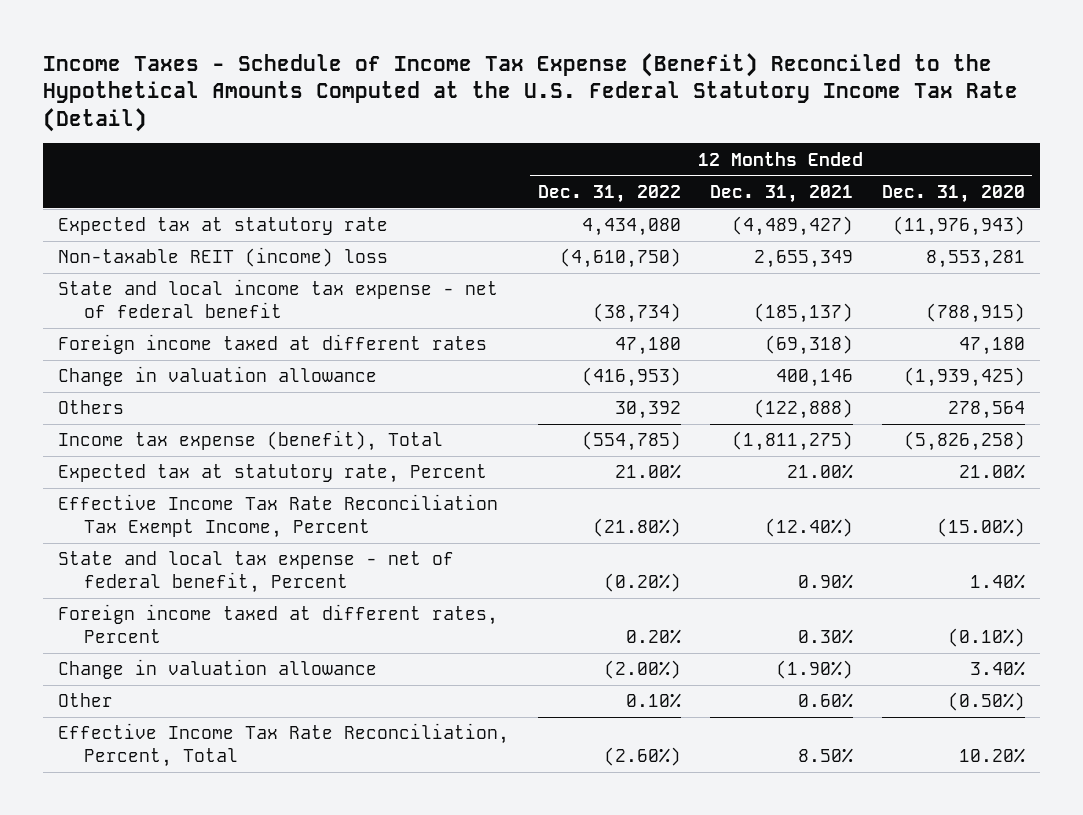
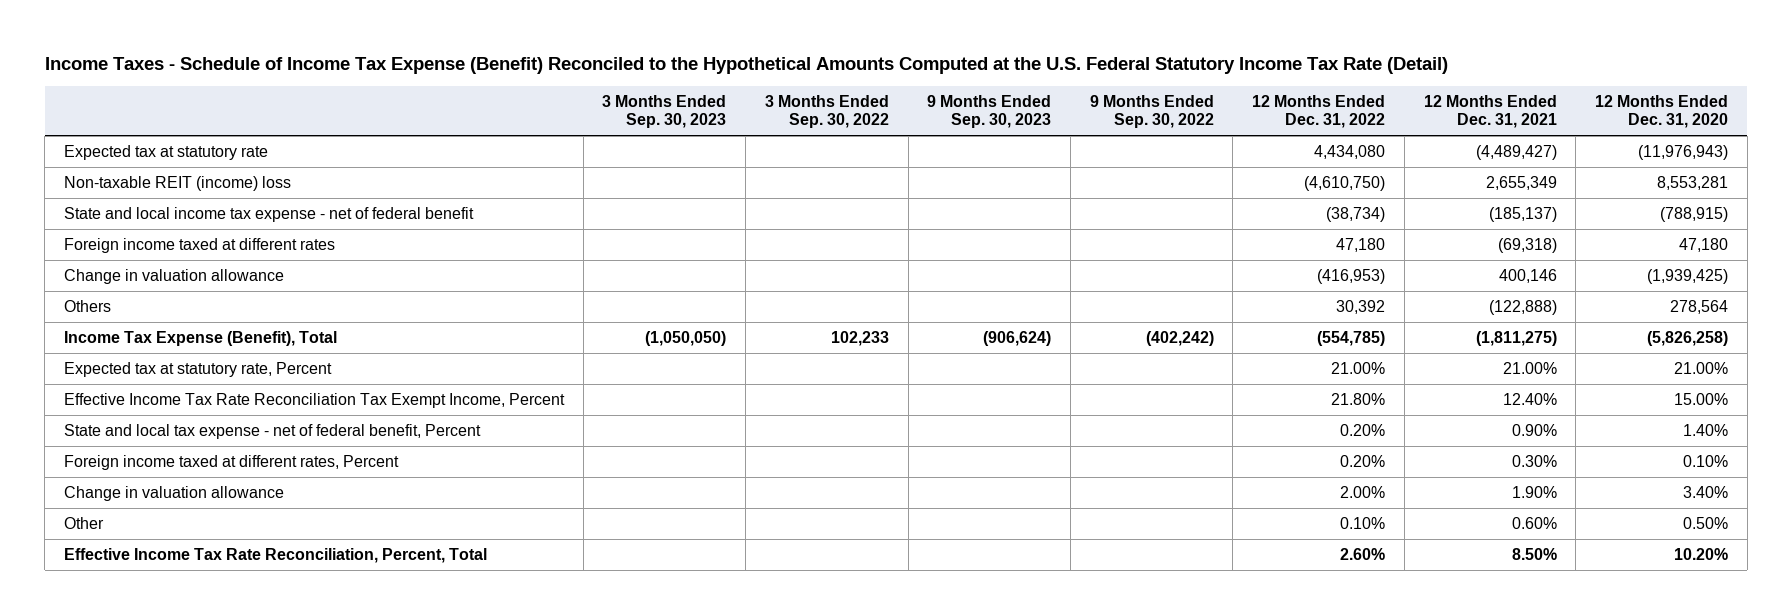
none -> [602,94,727,129] 3 Months Ended Sep. 30, 2023
none -> [764,94,889,129] 3 Months Ended Sep. 30, 2022
none -> [927,94,1052,129] 9 Months Ended Sep. 30, 2023
none -> [1089,94,1214,129] 9 Months Ended Sep. 30, 2022
[57,430,443,452] Income tax expense (benefit), Total -> [64,331,338,347] Income Tax Expense (Benefit), Total
[592,517,681,537] (21.80%) -> [1331,393,1386,406] 21.80%
[764,517,853,537] (12.40%) -> [1502,393,1557,406] 12.40%
[937,517,1026,537] (15.00%) -> [1674,393,1729,406] 15.00%
[603,572,681,592] (0.20%) -> [1340,424,1386,437] 0.20%
[948,627,1026,647] (0.10%) -> [1683,455,1729,468] 0.10%
[603,660,681,680] (2.00%) -> [1340,486,1386,499] 2.00%
[775,660,853,680] (1.90%) -> [1511,486,1557,499] 1.90%
[948,692,1026,712] (0.50%) -> [1683,517,1729,530] 0.50%
[603,746,681,766] (2.60%) -> [1340,548,1386,561] 2.60%

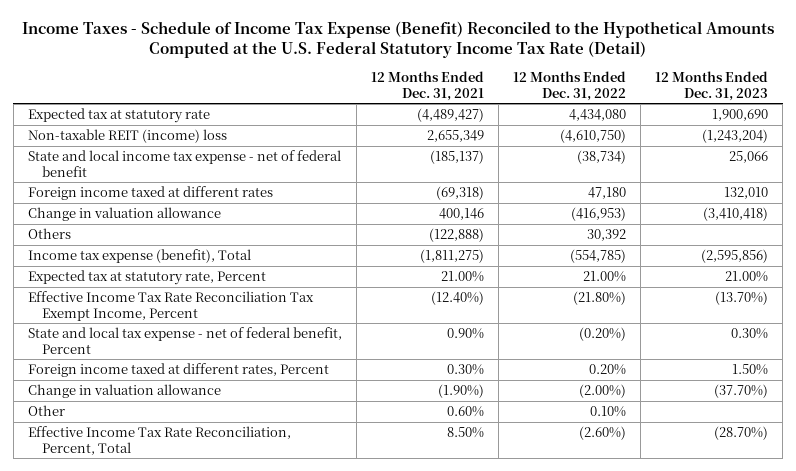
[602,94,727,129] 3 Months Ended Sep. 30, 2023 -> none
[764,94,889,129] 3 Months Ended Sep. 30, 2022 -> none
[927,94,1052,129] 9 Months Ended Sep. 30, 2023 -> none
[1089,94,1214,129] 9 Months Ended Sep. 30, 2022 -> none
[1595,94,1729,129] 12 Months Ended Dec. 31, 2020 -> none
none -> [655,71,769,101] 12 Months Ended Dec. 31, 2023
[64,331,338,347] Income Tax Expense (Benefit), Total -> [27,249,251,264] Income tax expense (benefit), Total
[1331,393,1386,406] 21.80% -> [573,291,627,306] (21.80%)
[1502,393,1557,406] 12.40% -> [431,291,485,306] (12.40%)
[1340,424,1386,437] 0.20% -> [579,327,627,342] (0.20%)
[1340,486,1386,499] 2.00% -> [579,384,627,399] (2.00%)
[1511,486,1557,499] 1.90% -> [438,384,485,399] (1.90%)
[1340,548,1386,561] 2.60% -> [579,426,627,441] (2.60%)

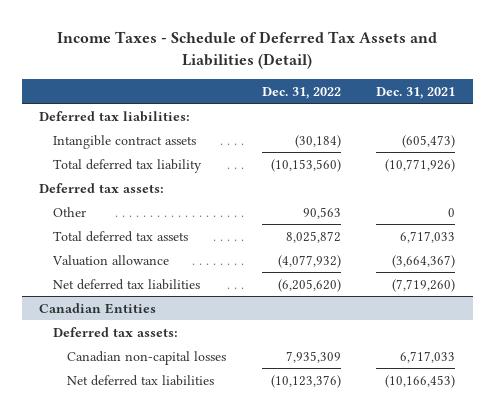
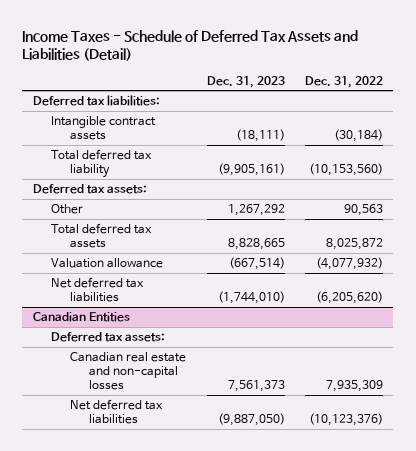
[376,86,456,99] Dec. 31, 2021 -> none
none -> [206,75,285,88] Dec. 31, 2023
[67,350,227,365] Canadian non-capital losses -> [70,352,187,391] Canadian real estate and non-capital losses

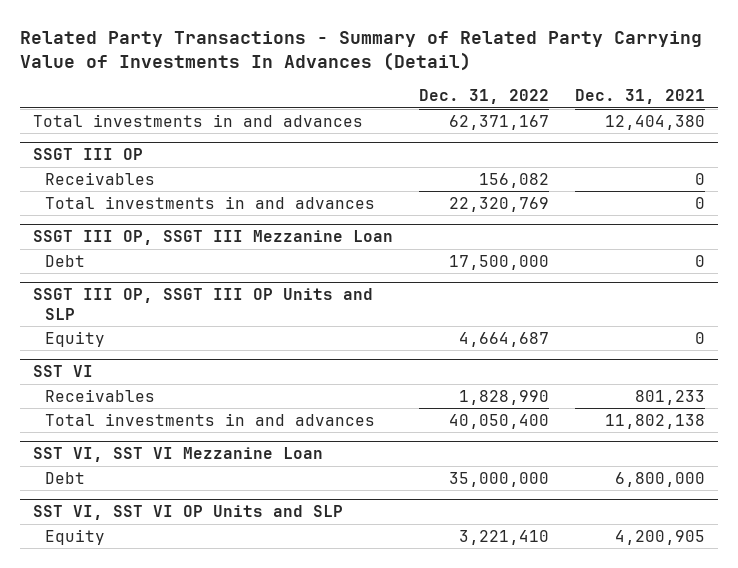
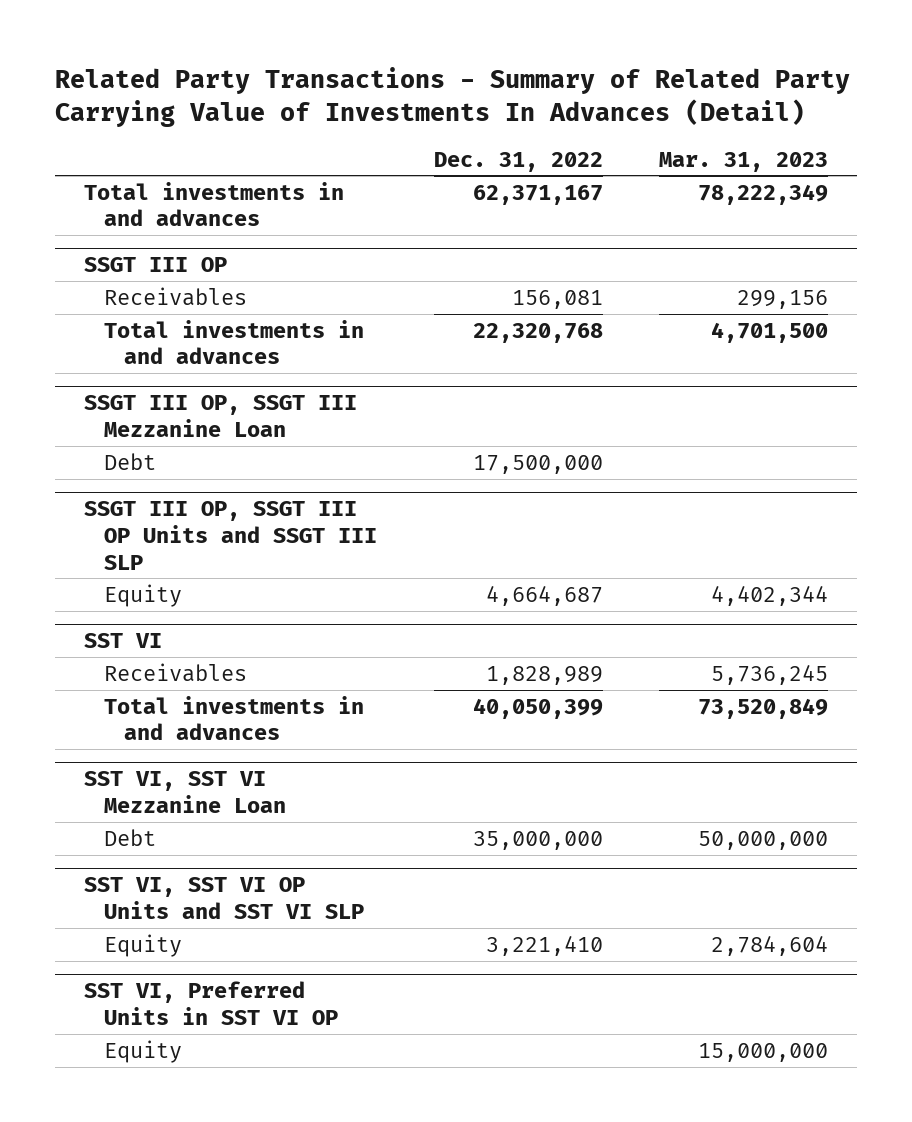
[574,89,705,105] Dec. 31, 2021 -> none
none -> [659,151,829,172] Mar. 31, 2023
[478,172,549,188] 156,082 -> [511,289,603,309] 156,081
[448,196,549,212] 22,320,769 -> [472,322,603,343] 22,320,768
[33,288,374,320] SSGT III OP, SSGT III OP Units and SLP -> [83,501,377,570] SSGT III OP, SSGT III OP Units and SSGT III SLP
[458,389,549,405] 1,828,990 -> [485,665,603,685] 1,828,989
[448,413,549,429] 40,050,400 -> [472,697,603,719] 40,050,399
[33,505,344,521] SST VI, SST VI OP Units and SLP -> [83,877,364,919] SST VI, SST VI OP Units and SST VI SLP
none -> [83,981,338,1025] SST VI, Preferred Units in SST VI OP
none -> [103,1039,182,1063] Equity

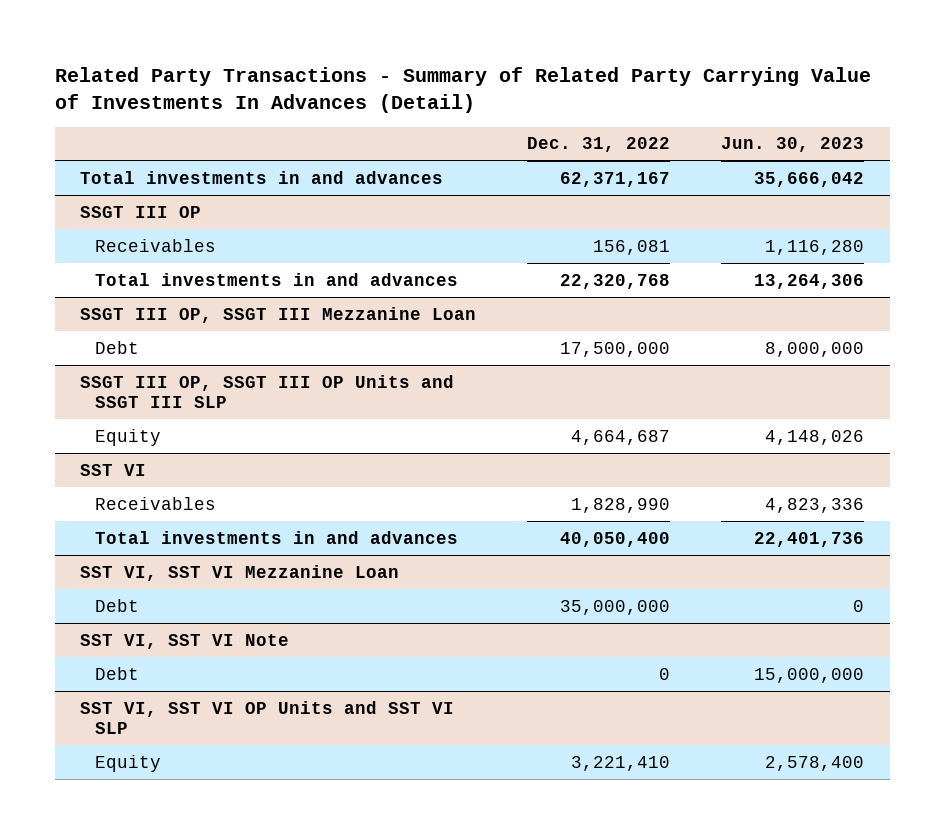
[659,151,829,172] Mar. 31, 2023 -> none
none -> [721,137,865,153] Jun. 30, 2023
[485,665,603,685] 1,828,989 -> [571,497,671,513] 1,828,990
[472,697,603,719] 40,050,399 -> [560,531,671,547] 40,050,400
none -> [80,633,290,649] SST VI, SST VI Note
none -> [95,666,140,680] Debt
[83,981,338,1025] SST VI, Preferred Units in SST VI OP -> none
[103,1039,182,1063] Equity -> none

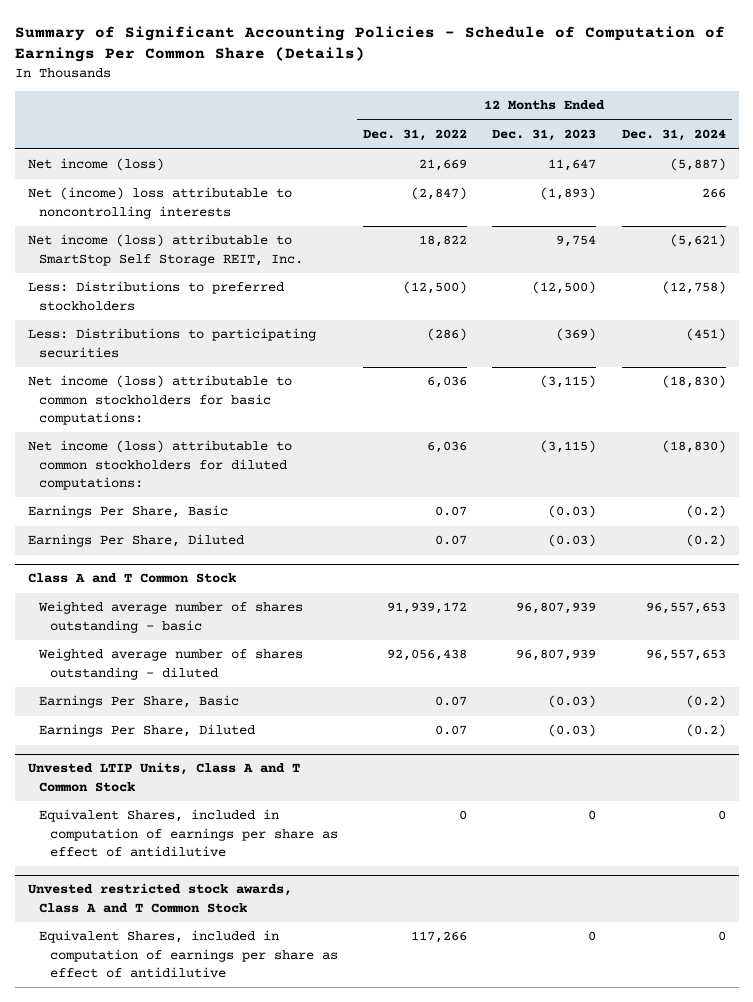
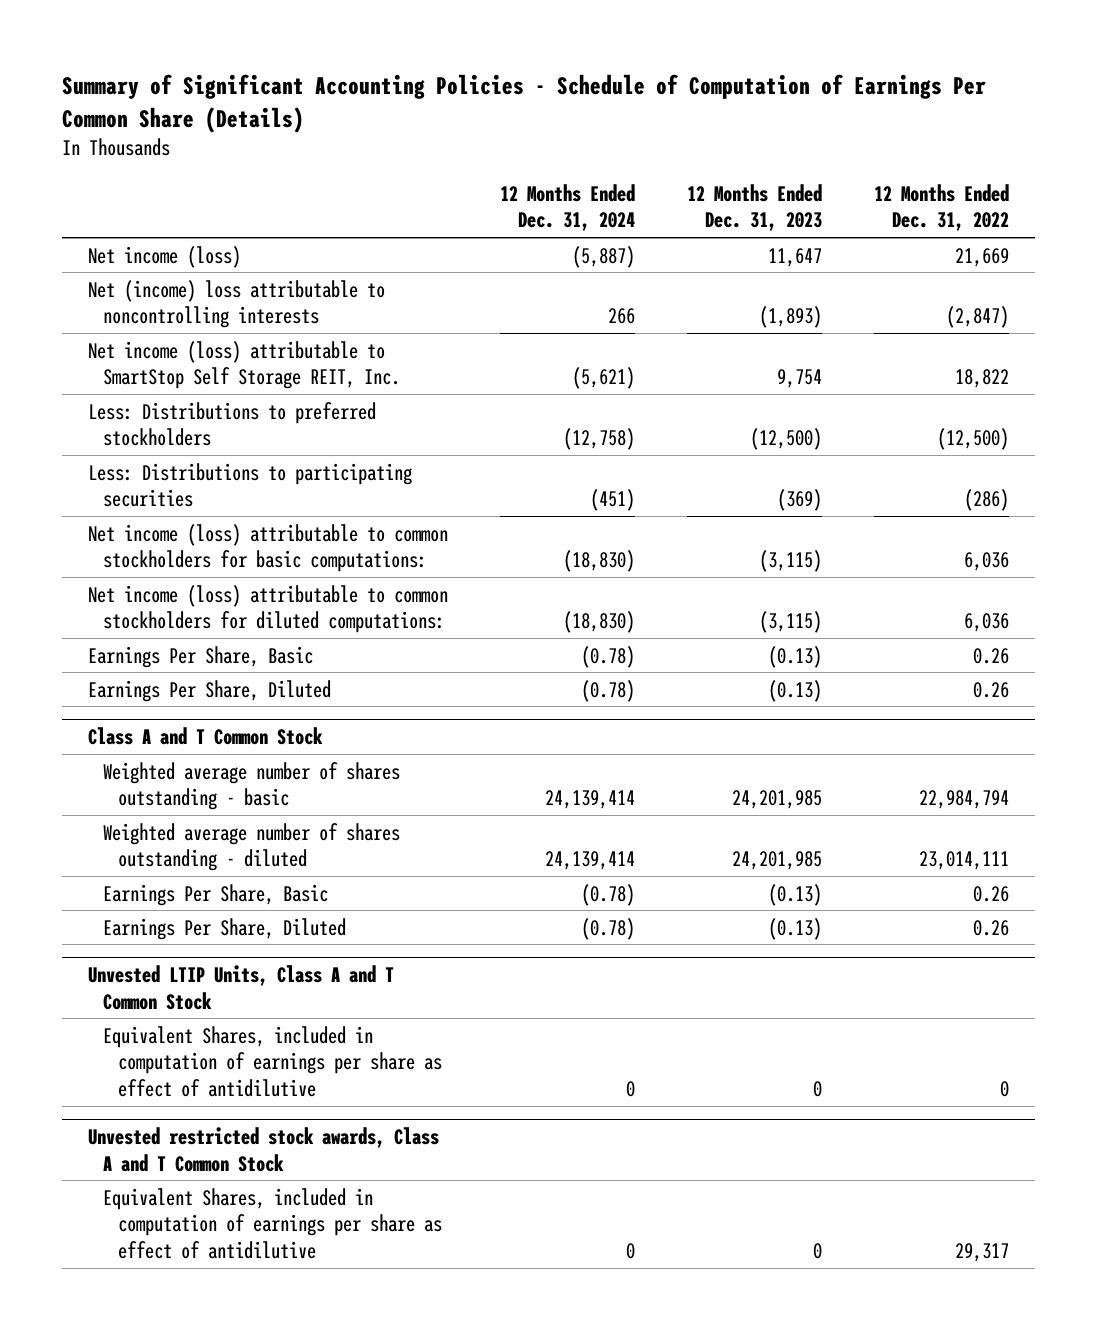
[435,506,468,517] 0.07 -> [972,647,1009,664] 0.26
[548,505,597,519] (0.03) -> [767,645,822,668] (0.13)
[685,505,726,519] (0.2) -> [580,645,635,668] (0.78)
[435,535,468,546] 0.07 -> [972,681,1009,698] 0.26
[548,534,597,548] (0.03) -> [767,679,822,702] (0.13)
[685,534,726,548] (0.2) -> [580,679,635,702] (0.78)
[387,602,468,615] 91,939,172 -> [918,790,1009,810] 22,984,794
[516,602,597,615] 96,807,939 -> [731,790,822,810] 24,201,985
[645,602,726,615] 96,557,653 -> [544,790,635,810] 24,139,414
[387,649,468,662] 92,056,438 -> [918,851,1009,871] 23,014,111
[516,649,597,662] 96,807,939 -> [731,851,822,871] 24,201,985
[645,649,726,662] 96,557,653 -> [544,851,635,871] 24,139,414
[435,696,468,707] 0.07 -> [972,885,1009,902] 0.26
[548,695,597,709] (0.03) -> [767,883,822,906] (0.13)
[685,695,726,709] (0.2) -> [580,883,635,906] (0.78)
[435,725,468,736] 0.07 -> [972,919,1009,936] 0.26
[548,724,597,738] (0.03) -> [767,917,822,940] (0.13)
[685,724,726,738] (0.2) -> [580,917,635,940] (0.78)
[411,931,468,944] 117,266 -> [954,1242,1009,1262] 29,317

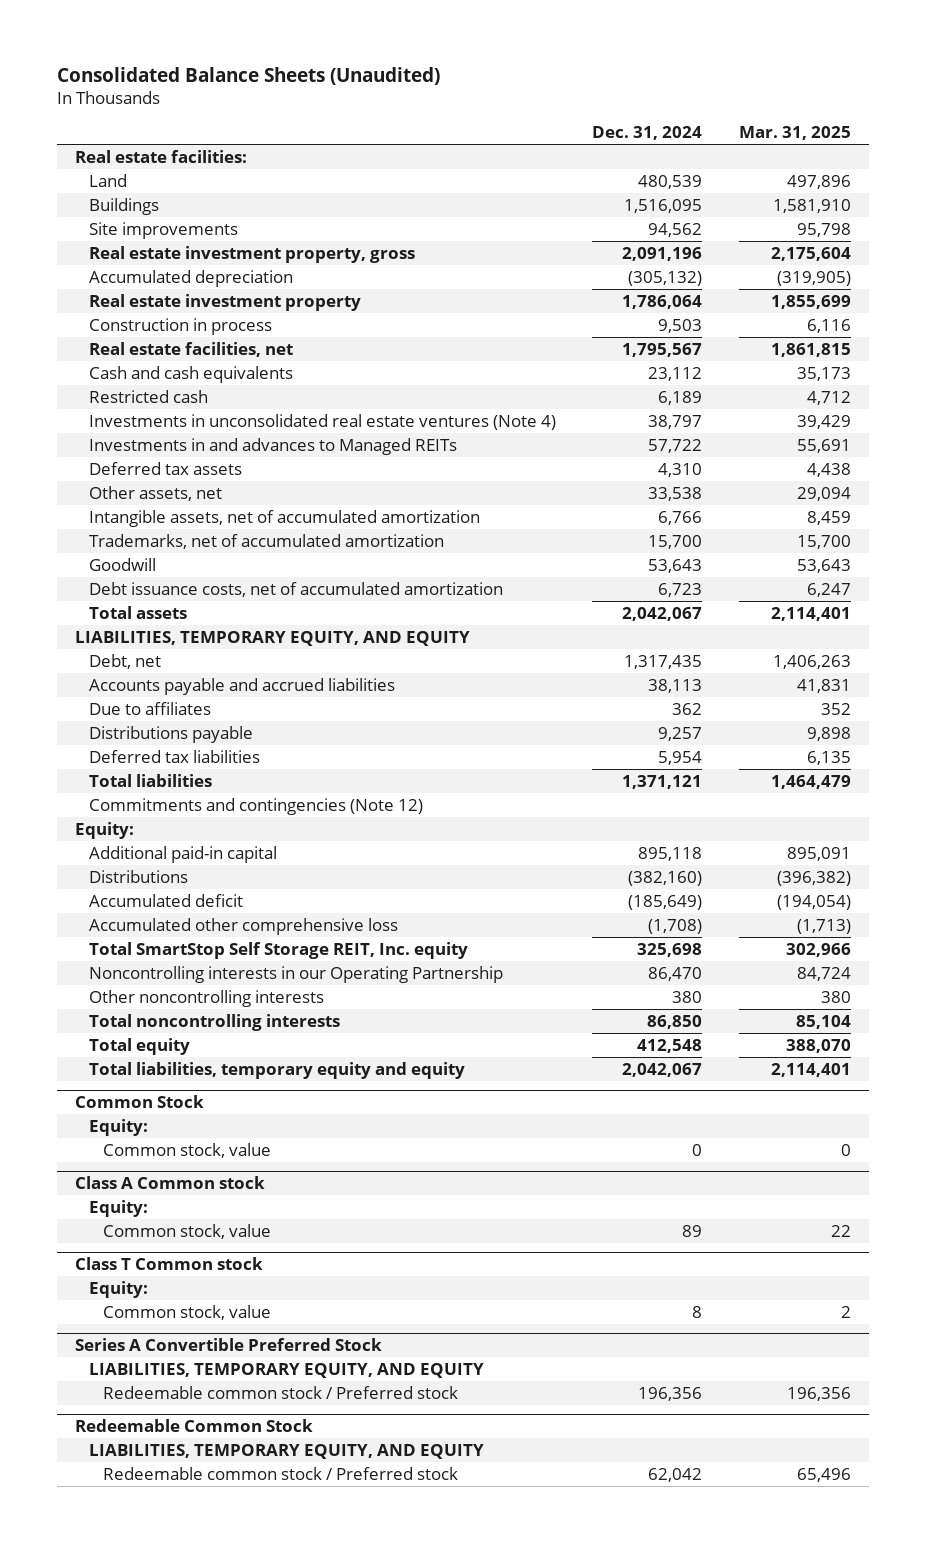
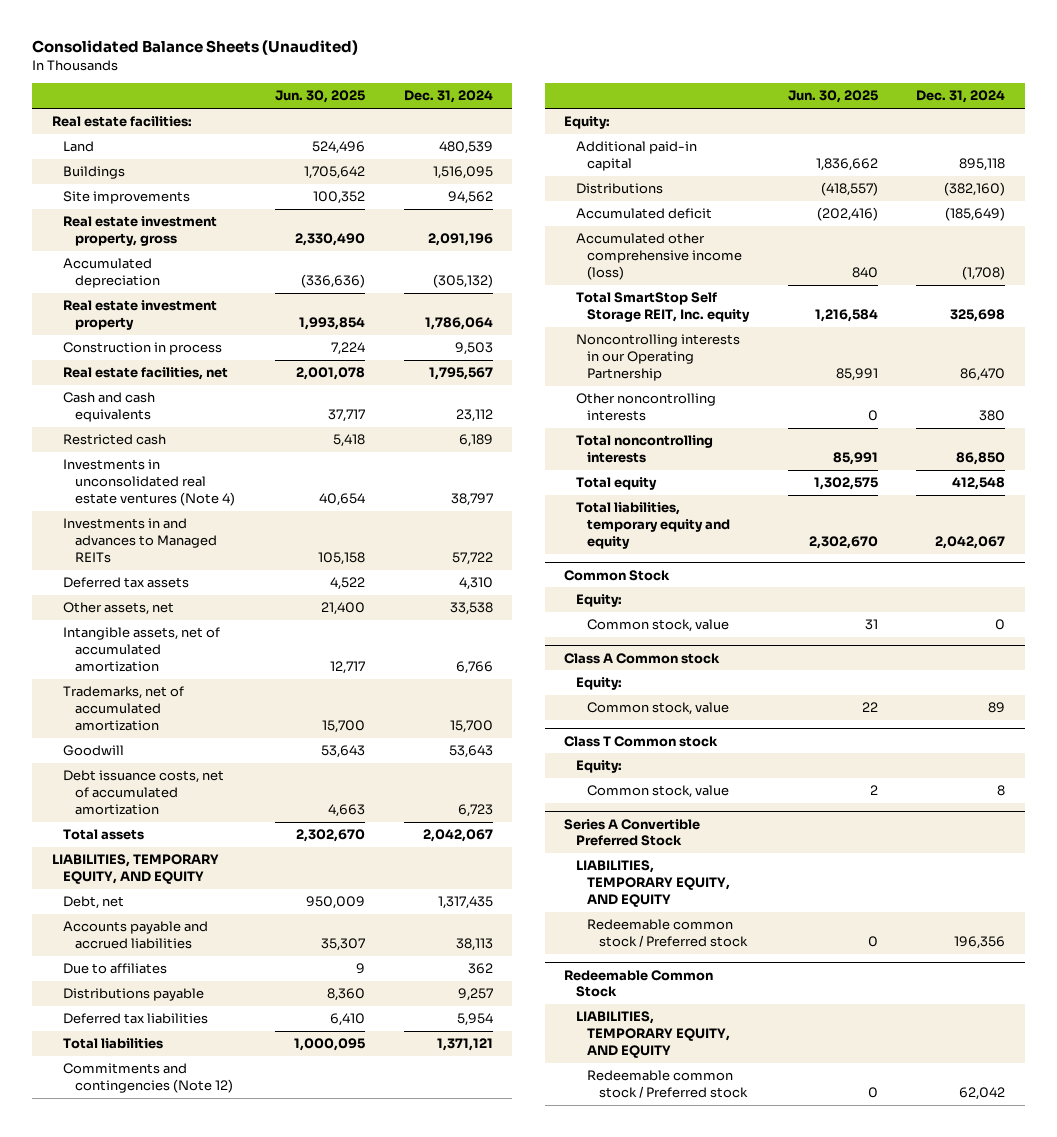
[738,126,851,141] Mar. 31, 2025 -> none
none -> [275,90,366,104] Jun. 30, 2025
[89,917,399,935] Accumulated other comprehensive loss -> [575,233,743,280] Accumulated other comprehensive income (loss)

